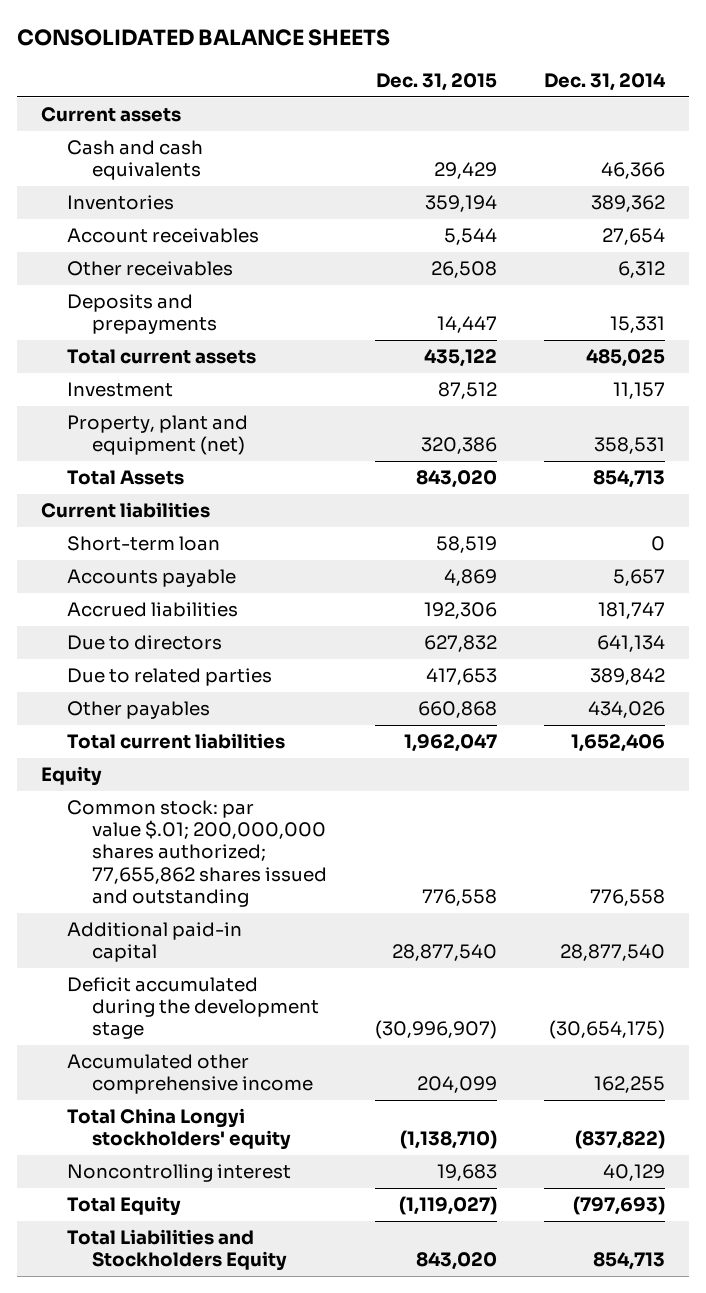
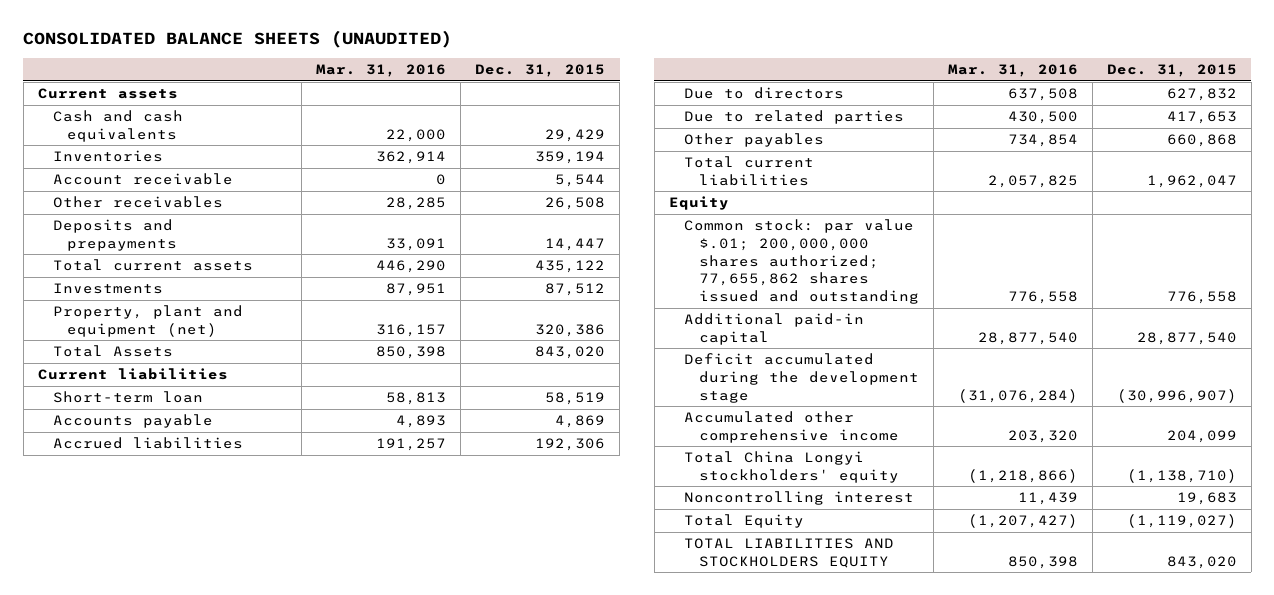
[16,29,390,47] CONSOLIDATED BALANCE SHEETS -> [23,30,453,49] CONSOLIDATED BALANCE SHEETS (UNAUDITED)
[544,73,667,92] Dec. 31, 2014 -> none
none -> [316,64,447,78] Mar. 31, 2016
[66,228,259,244] Account receivables -> [52,173,233,186] Account receivable
[66,382,173,398] Investment -> [52,283,163,295] Investments
[66,1229,288,1272] Total Liabilities and Stockholders Equity -> [683,538,894,568] TOTAL LIABILITIES AND STOCKHOLDERS EQUITY

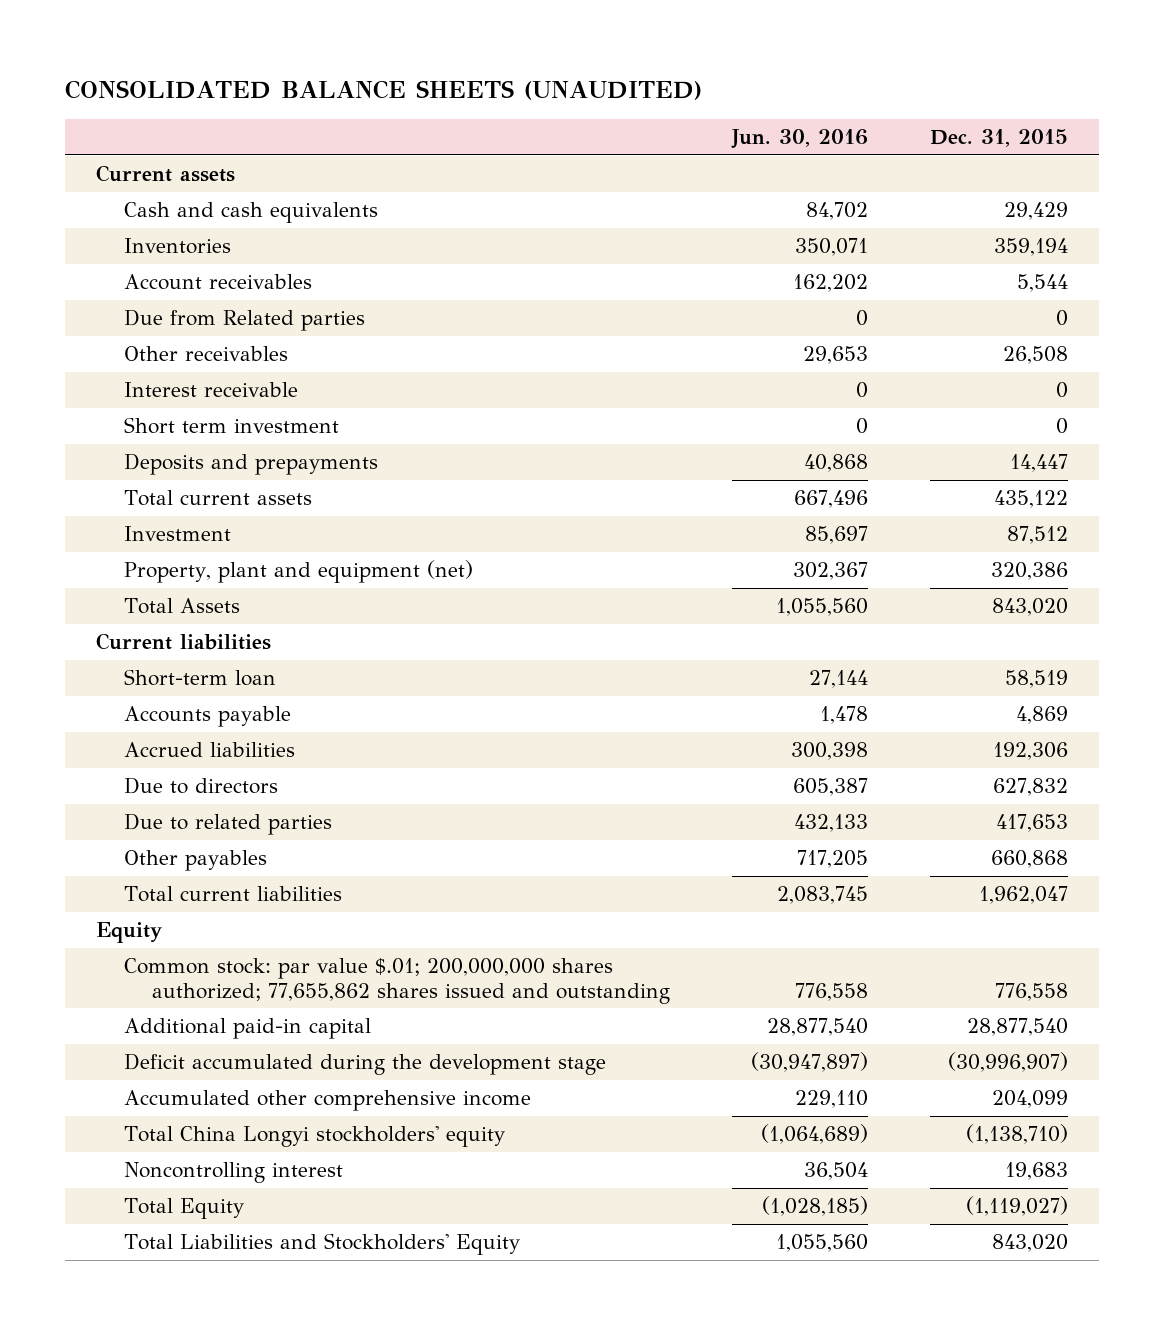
[316,64,447,78] Mar. 31, 2016 -> none
none -> [730,129,868,150] Jun. 30, 2016
[52,173,233,186] Account receivable -> [123,274,312,291] Account receivables
none -> [123,309,365,332] Due from Related parties
none -> [123,382,298,398] Interest receivable
none -> [123,417,339,435] Short term investment
[52,283,163,295] Investments -> [123,526,231,542] Investment
[683,538,894,568] TOTAL LIABILITIES AND STOCKHOLDERS EQUITY -> [123,1233,520,1256] Total Liabilities and Stockholders' Equity

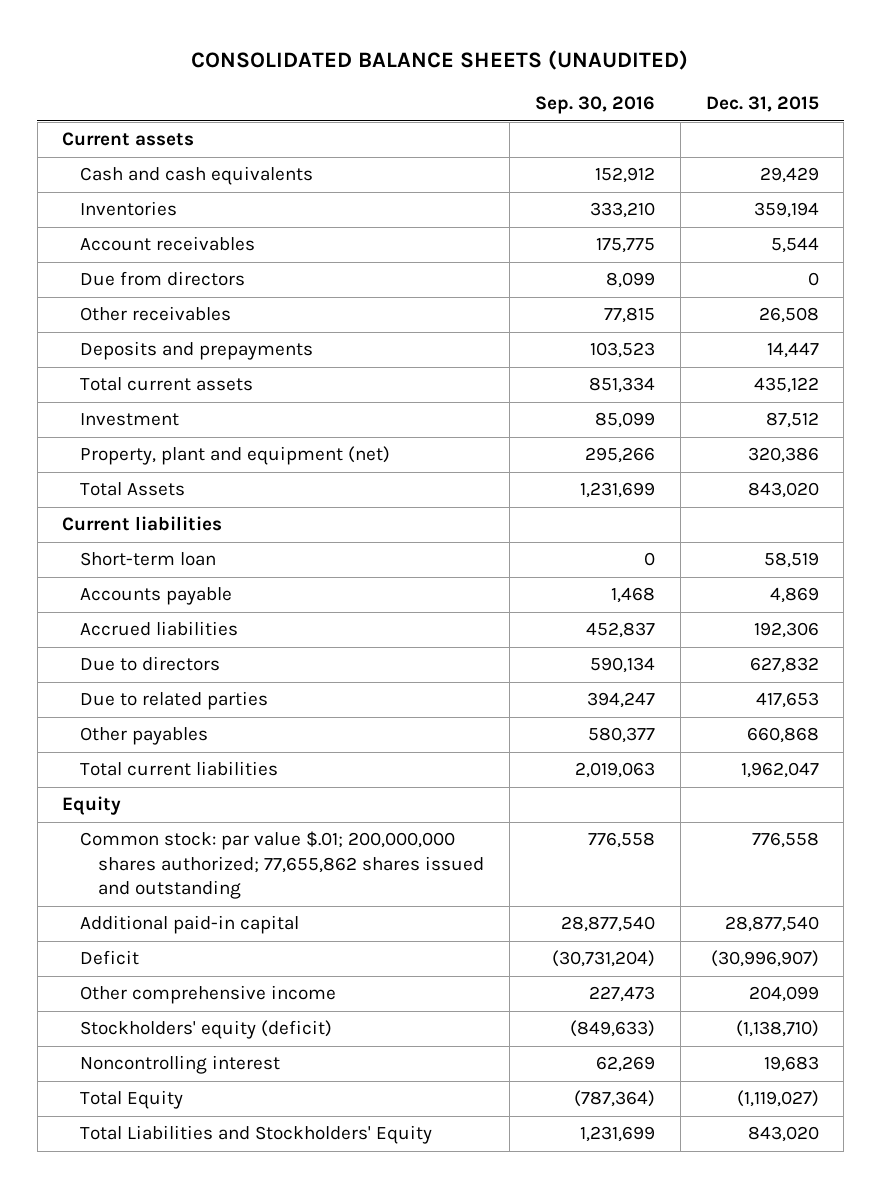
[730,129,868,150] Jun. 30, 2016 -> none
none -> [534,96,655,115] Sep. 30, 2016
[123,309,365,332] Due from Related parties -> none
none -> [80,271,246,287] Due from directors
[123,382,298,398] Interest receivable -> none
[123,417,339,435] Short term investment -> none
[123,1053,606,1076] Deficit accumulated during the development stage -> [80,950,140,966] Deficit
[123,1090,531,1112] Accumulated other comprehensive income -> [80,985,337,1005] Other comprehensive income
[123,1126,505,1148] Total China Longyi stockholders' equity -> [80,1020,333,1040] Stockholders' equity (deficit)

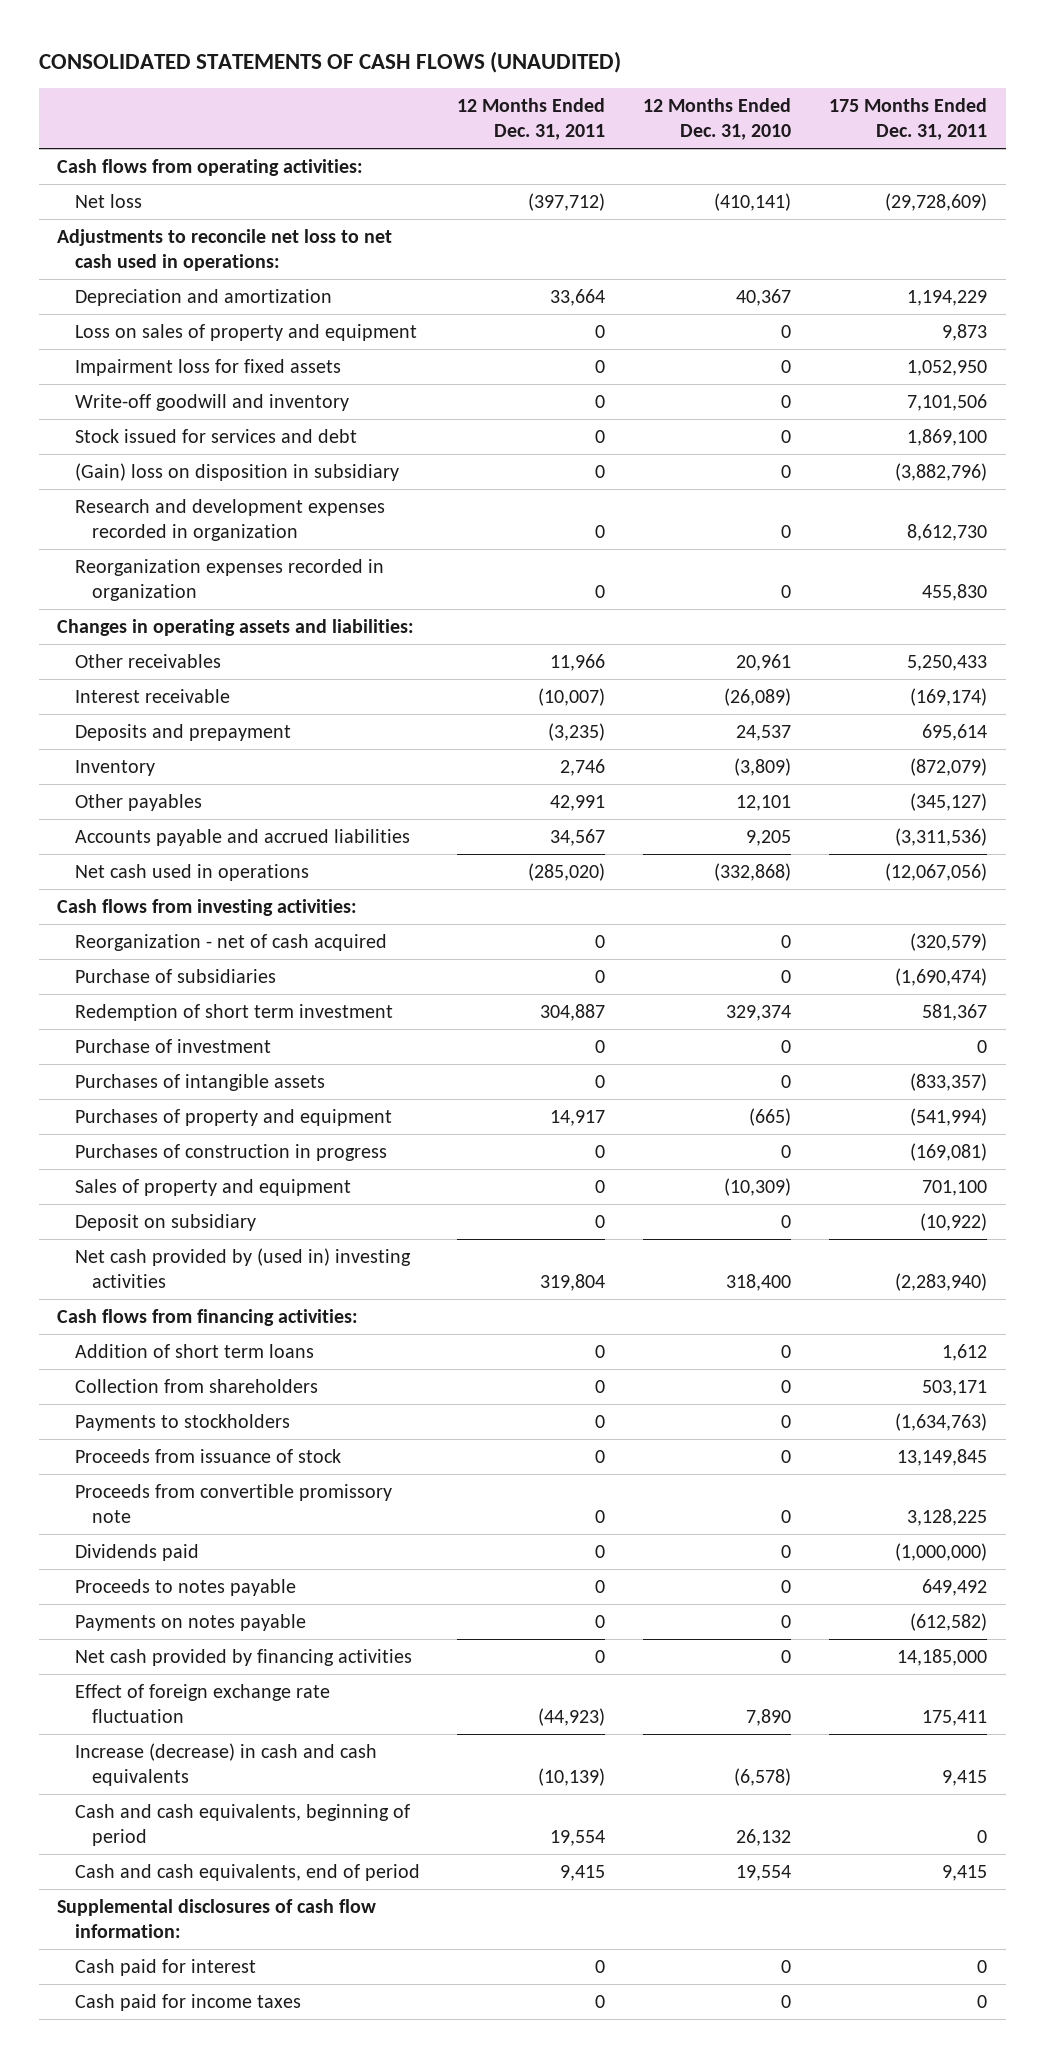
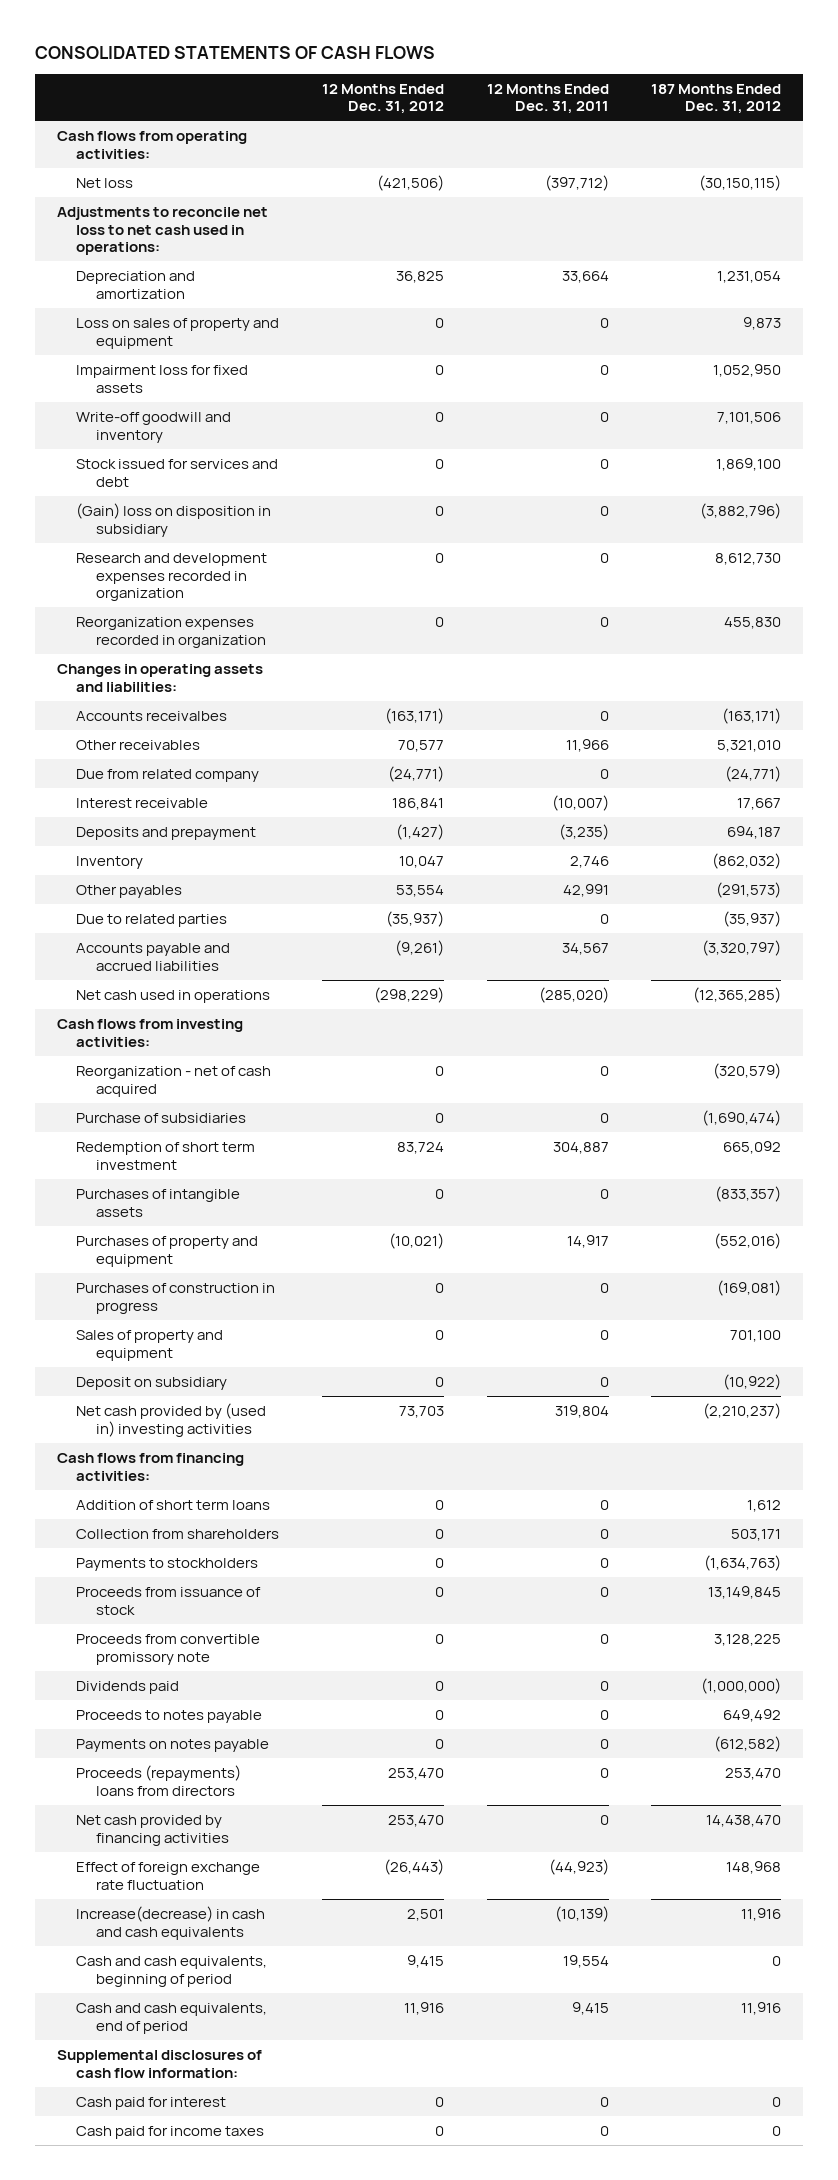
[38,50,621,73] CONSOLIDATED STATEMENTS OF CASH FLOWS (UNAUDITED) -> [35,45,436,59] CONSOLIDATED STATEMENTS OF CASH FLOWS
[643,98,792,141] 12 Months Ended Dec. 31, 2010 -> none
[829,98,988,141] 175 Months Ended Dec. 31, 2011 -> none
none -> [321,83,444,115] 12 Months Ended Dec. 31, 2012
none -> [651,83,782,115] 187 Months Ended Dec. 31, 2012
none -> [76,711,228,722] Accounts receivalbes
none -> [76,769,260,783] Due from related company
none -> [76,914,228,928] Due to related parties
[74,1038,271,1053] Purchase of investment -> none
none -> [76,1765,242,1796] Proceeds (repayments) loans from directors
[74,1742,377,1786] Increase (decrease) in cash and cash equivalents -> [76,1906,266,1940] Increase(decrease) in cash and cash equivalents

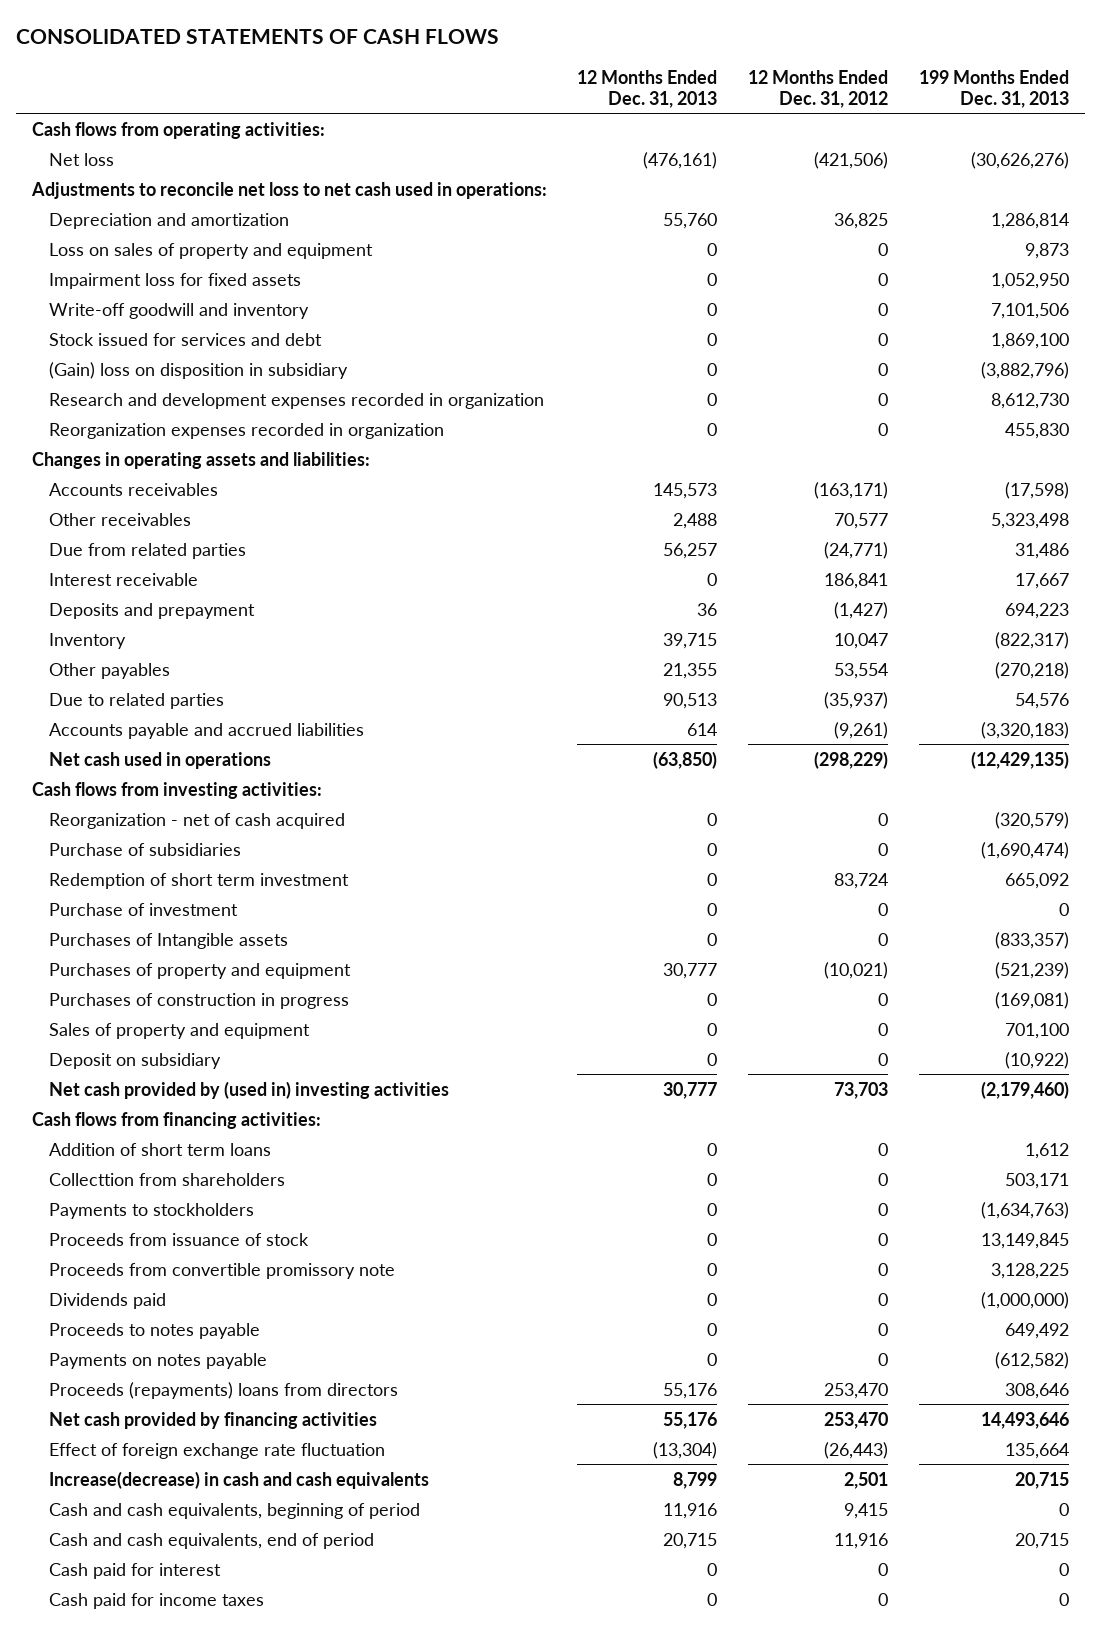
[486,83,609,115] 12 Months Ended Dec. 31, 2011 -> none
[651,83,782,115] 187 Months Ended Dec. 31, 2012 -> none
none -> [577,69,718,108] 12 Months Ended Dec. 31, 2013
none -> [919,69,1070,108] 199 Months Ended Dec. 31, 2013
[76,711,228,722] Accounts receivalbes -> [49,482,219,496] Accounts receivables
[76,769,260,783] Due from related company -> [49,542,247,559] Due from related parties
none -> [49,902,239,916] Purchase of investment
[76,1189,241,1217] Purchases of intangible assets -> [49,932,289,949] Purchases of Intangible assets
[76,1529,280,1540] Collection from shareholders -> [49,1172,286,1186] Collecttion from shareholders
[56,2050,262,2078] Supplemental disclosures of cash flow information: -> none

